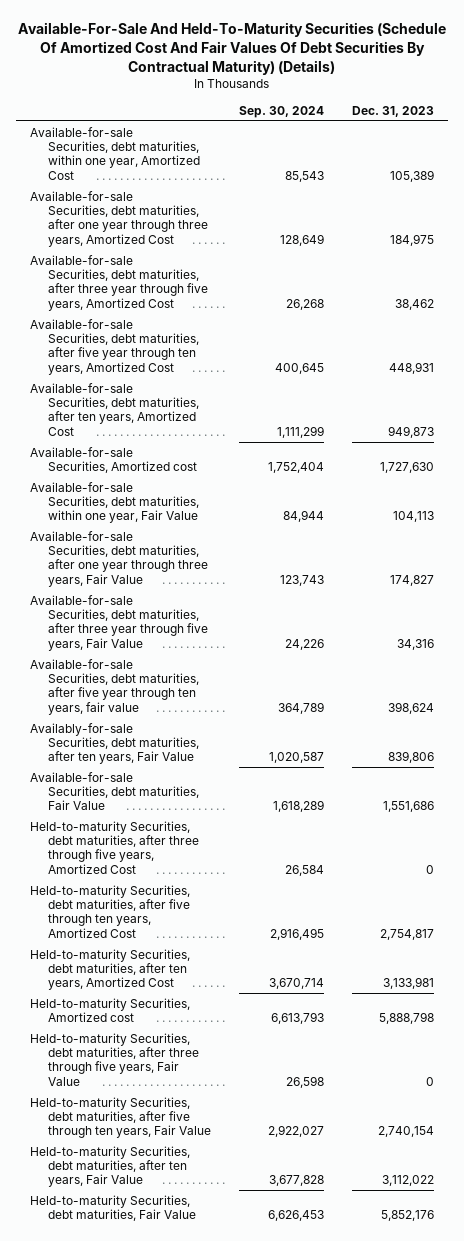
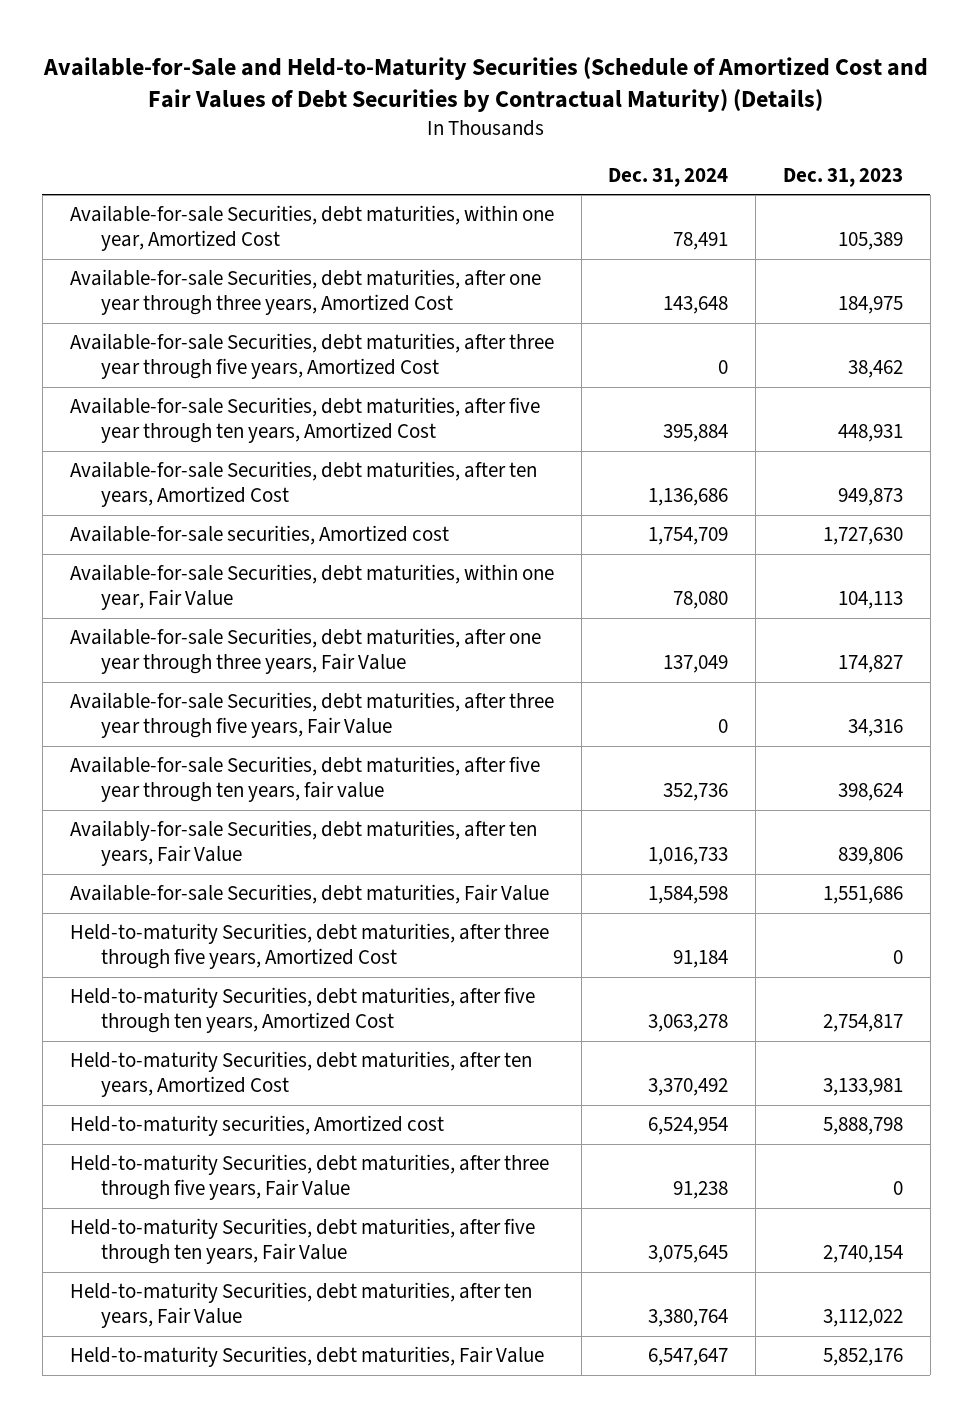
[17,22,446,75] Available-For-Sale And Held-To-Maturity Securities (Schedule Of Amortized Cost And Fair Values Of Debt Securities By Contractual Maturity) (Details) -> [43,56,929,112] Available-for-Sale and Held-to-Maturity Securities (Schedule of Amortized Cost and Fair Values of Debt Securities by Contractual Maturity) (Details)
[238,105,324,118] Sep. 30, 2024 -> none
none -> [608,167,729,187] Dec. 31, 2024
[29,446,197,474] Available-for-sale Securities, Amortized cost -> [69,525,449,546] Available-for-sale securities, Amortized cost
[29,997,190,1023] Held-to-maturity Securities, Amortized cost -> [69,1115,444,1137] Held-to-maturity securities, Amortized cost

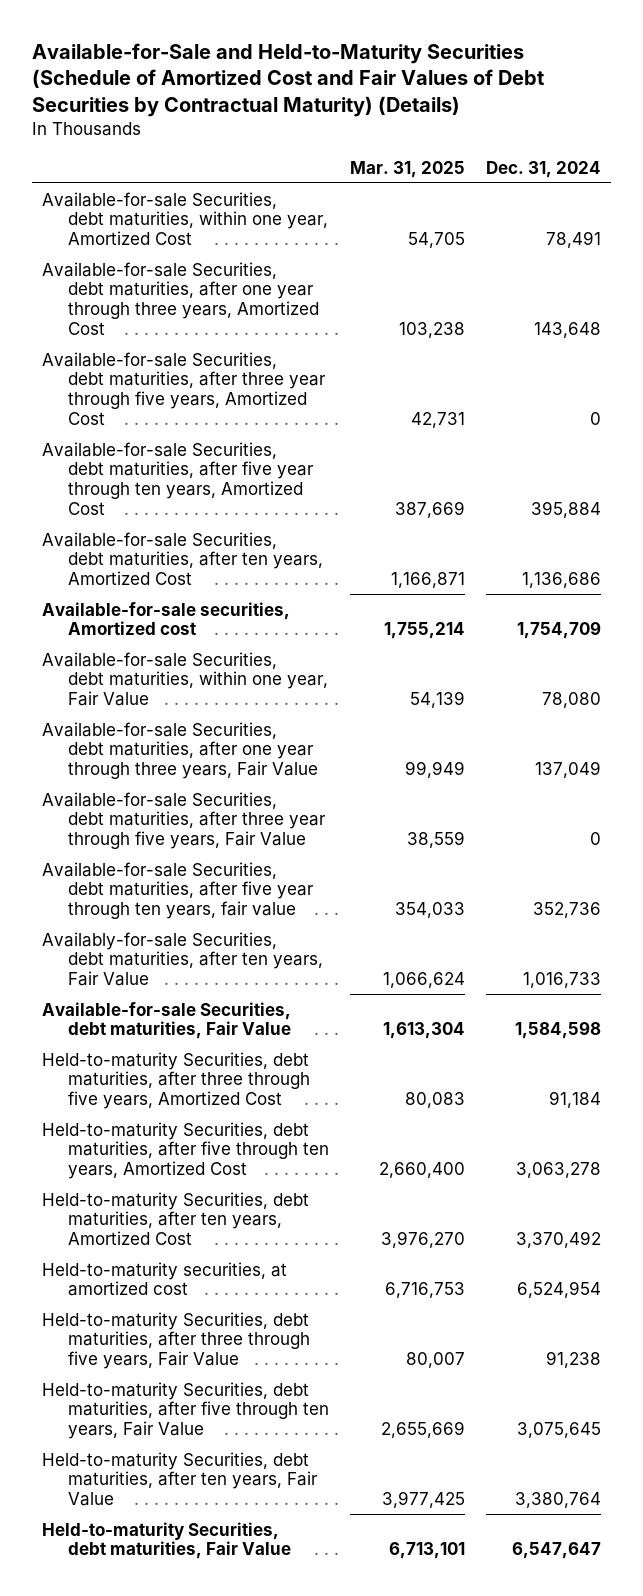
[782,167,903,187] Dec. 31, 2023 -> none
none -> [349,161,465,179] Mar. 31, 2025
[69,1115,444,1137] Held-to-maturity securities, Amortized cost -> [42,1261,288,1297] Held-to-maturity securities, at amortized cost

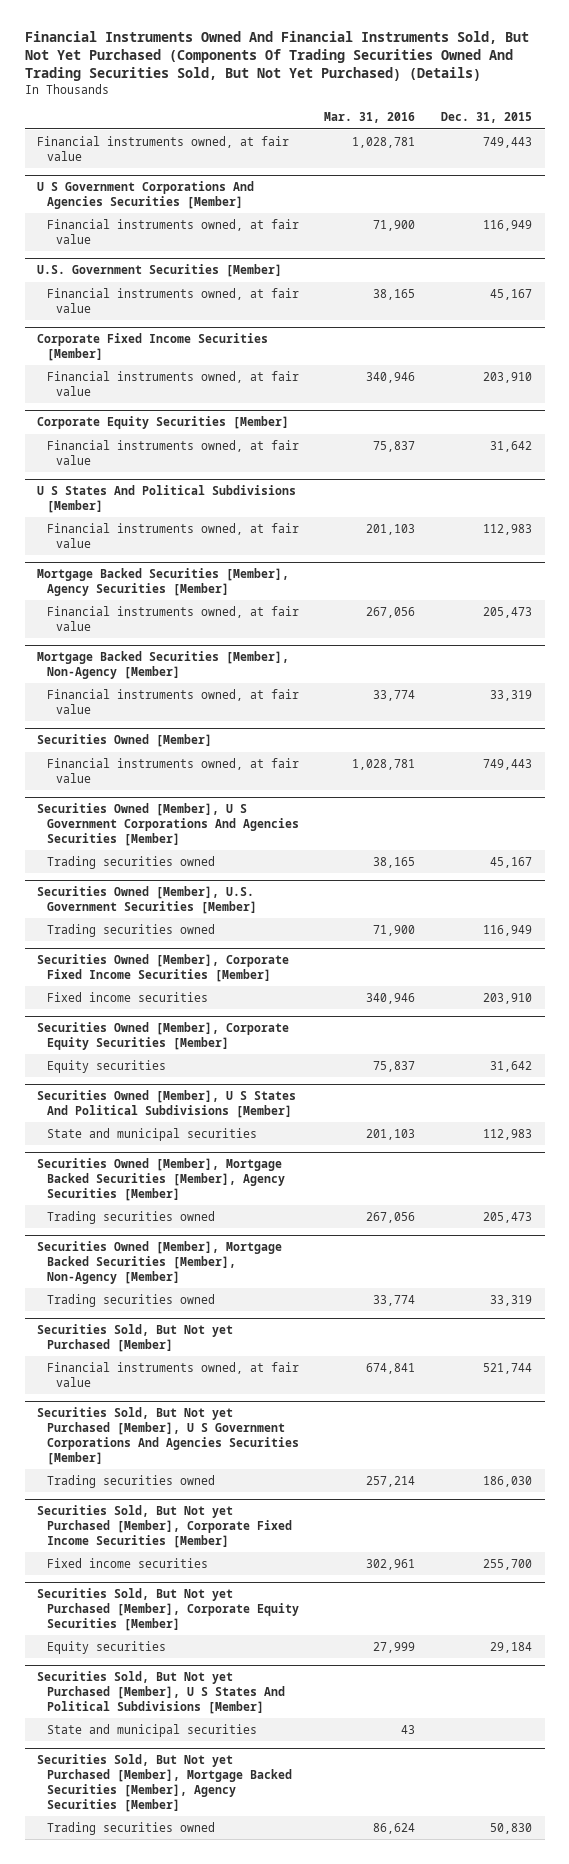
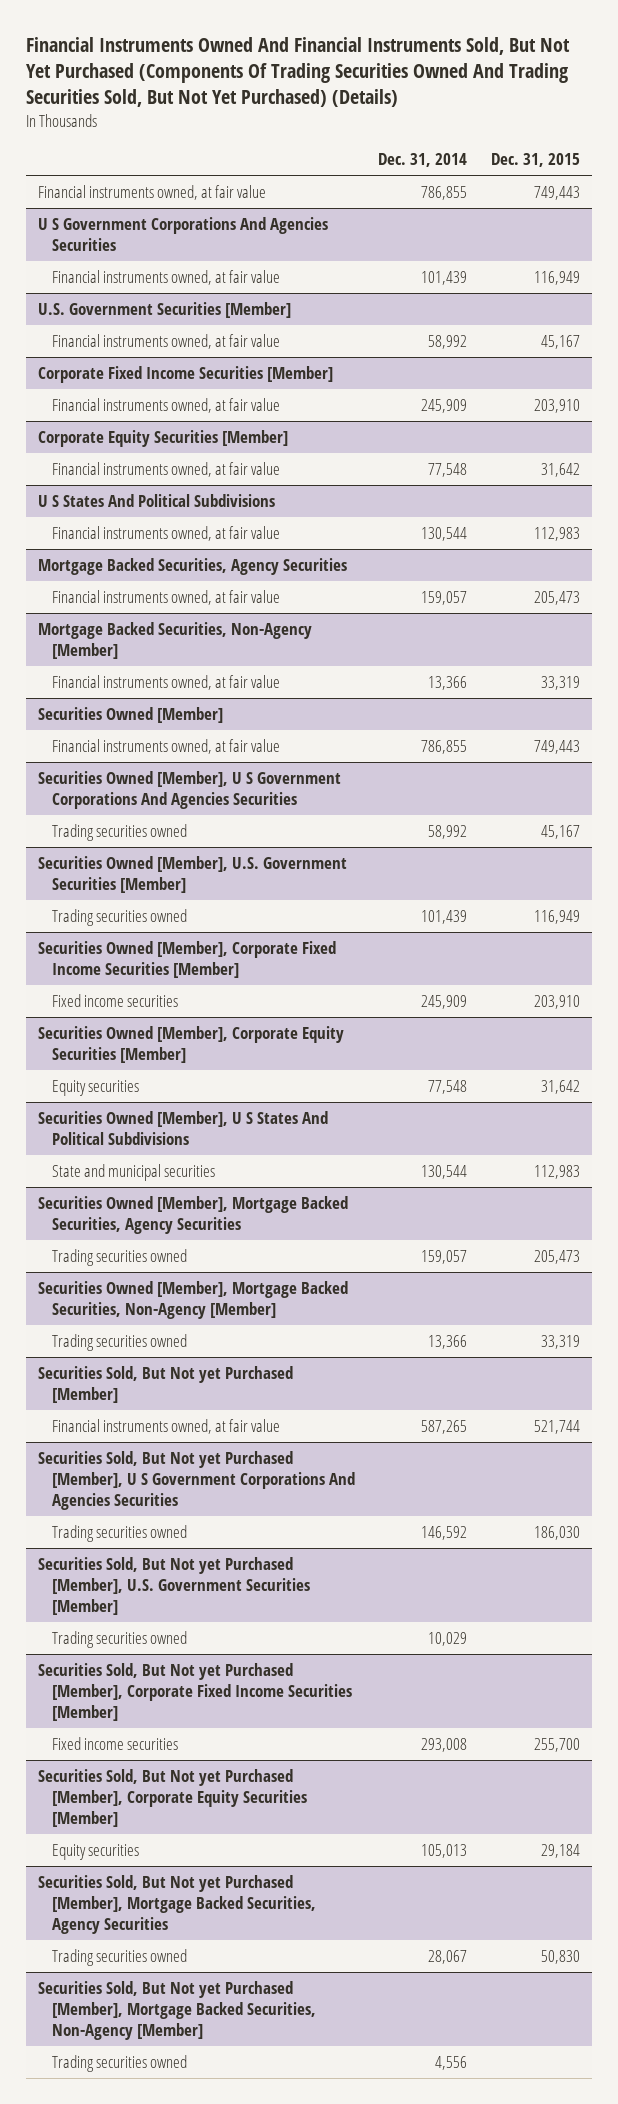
[324,112,416,124] Mar. 31, 2016 -> none
none -> [378,153,468,168] Dec. 31, 2014
[37,181,255,209] U S Government Corporations And Agencies Securities [Member] -> [38,216,329,251] U S Government Corporations And Agencies Securities
[37,485,297,513] U S States And Political Subdivisions [Member] -> [38,493,276,507] U S States And Political Subdivisions
[37,568,290,596] Mortgage Backed Securities [Member], Agency Securities [Member] -> [38,557,348,575] Mortgage Backed Securities, Agency Securities
[37,651,290,679] Mortgage Backed Securities [Member], Non-Agency [Member] -> [38,621,313,659] Mortgage Backed Securities, Non-Agency [Member]
[37,803,299,846] Securities Owned [Member], U S Government Corporations And Agencies Securities [Member] -> [38,770,342,809] Securities Owned [Member], U S Government Corporations And Agencies Securities
[37,1090,297,1118] Securities Owned [Member], U S States And Political Subdivisions [Member] -> [38,1110,329,1145] Securities Owned [Member], U S States And Political Subdivisions
[37,1158,285,1201] Securities Owned [Member], Mortgage Backed Securities [Member], Agency Securities [Member] -> [38,1195,349,1234] Securities Owned [Member], Mortgage Backed Securities, Agency Securities
[37,1241,283,1284] Securities Owned [Member], Mortgage Backed Securities [Member], Non-Agency [Member] -> [38,1280,349,1319] Securities Owned [Member], Mortgage Backed Securities, Non-Agency [Member]
[37,1407,299,1465] Securities Sold, But Not yet Purchased [Member], U S Government Corporations And Agencies Securities [Member] -> [38,1450,355,1510] Securities Sold, But Not yet Purchased [Member], U S Government Corporations And Agencies Securities
none -> [38,1556,310,1615] Securities Sold, But Not yet Purchased [Member], U.S. Government Securities [Member]
none -> [51,1630,187,1648] Trading securities owned
[37,1671,285,1714] Securities Sold, But Not yet Purchased [Member], U S States And Political Subdivisions [Member] -> none
[46,1723,257,1737] State and municipal securities -> none
[37,1754,292,1812] Securities Sold, But Not yet Purchased [Member], Mortgage Backed Securities [Member], Agency Securities [Member] -> [38,1874,316,1934] Securities Sold, But Not yet Purchased [Member], Mortgage Backed Securities, Agency Securities
none -> [38,1980,316,2040] Securities Sold, But Not yet Purchased [Member], Mortgage Backed Securities, Non-Agency [Member]
none -> [51,2054,187,2072] Trading securities owned

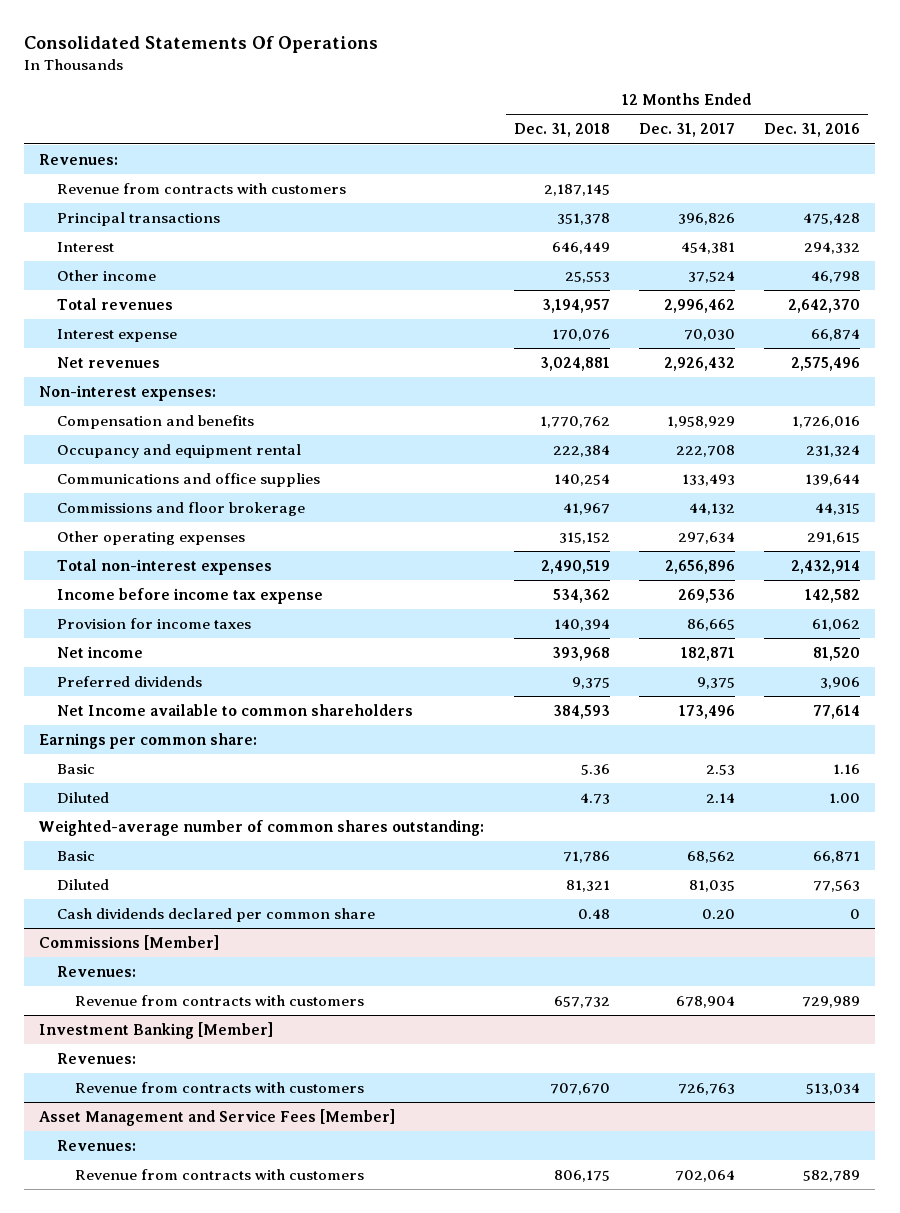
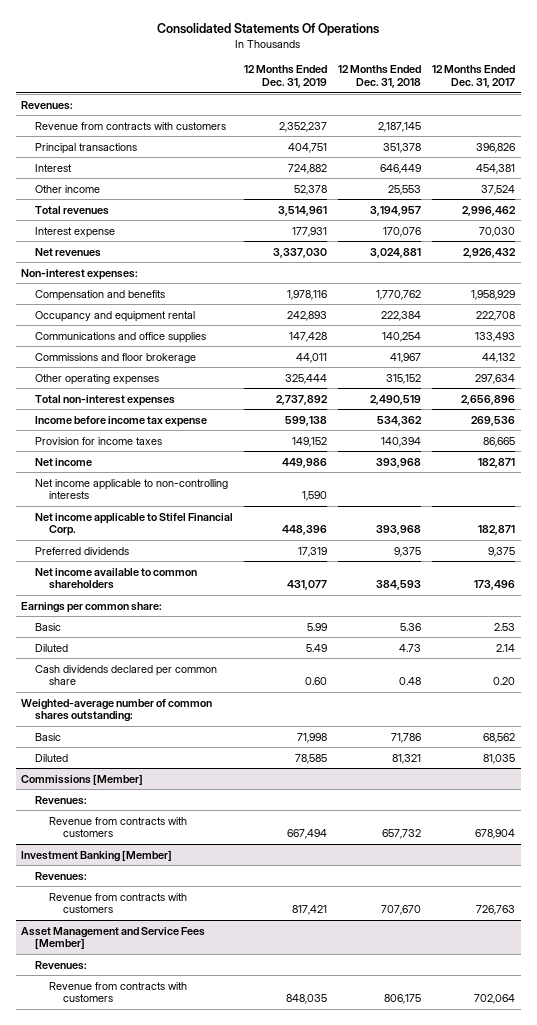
[764,123,861,138] Dec. 31, 2016 -> none
none -> [244,65,328,89] 12 Months Ended Dec. 31, 2019
none -> [35,478,229,500] Net income applicable to non-controlling interests
none -> [35,512,234,537] Net income applicable to Stifel Financial Corp.
[57,703,414,716] Net Income available to common shareholders -> [35,567,198,590] Net income available to common shareholders
[57,907,376,922] Cash dividends declared per common share -> [35,664,218,686] Cash dividends declared per common share

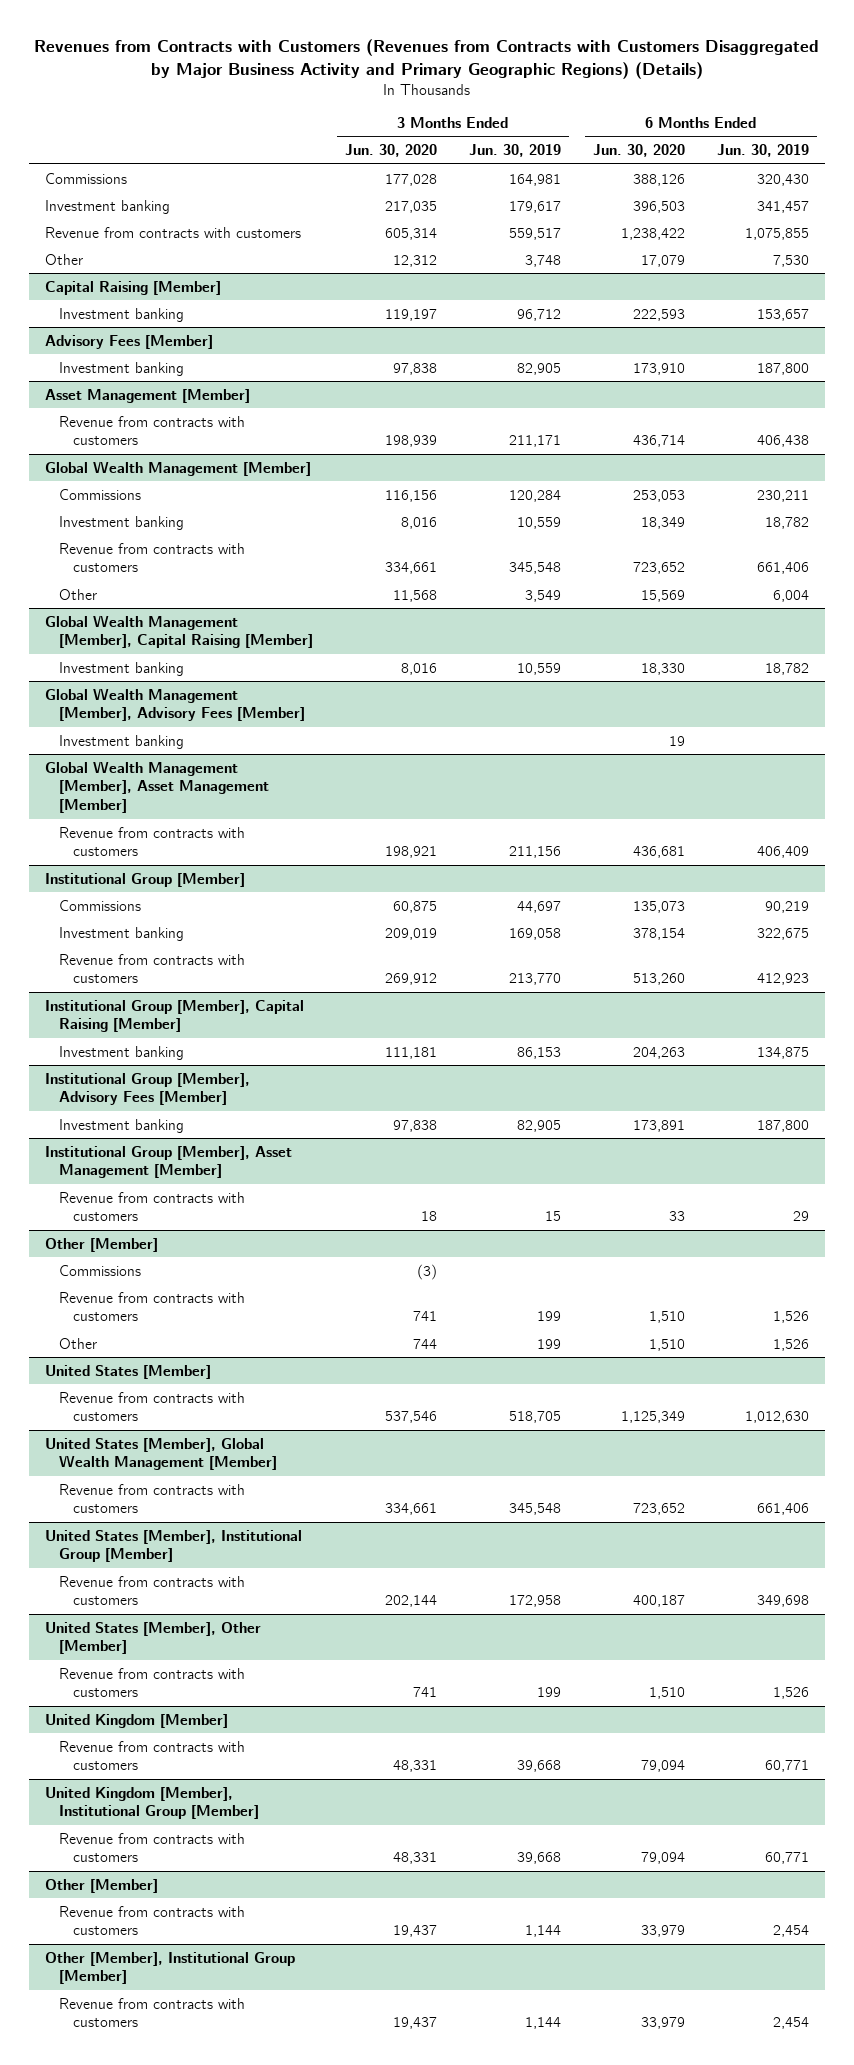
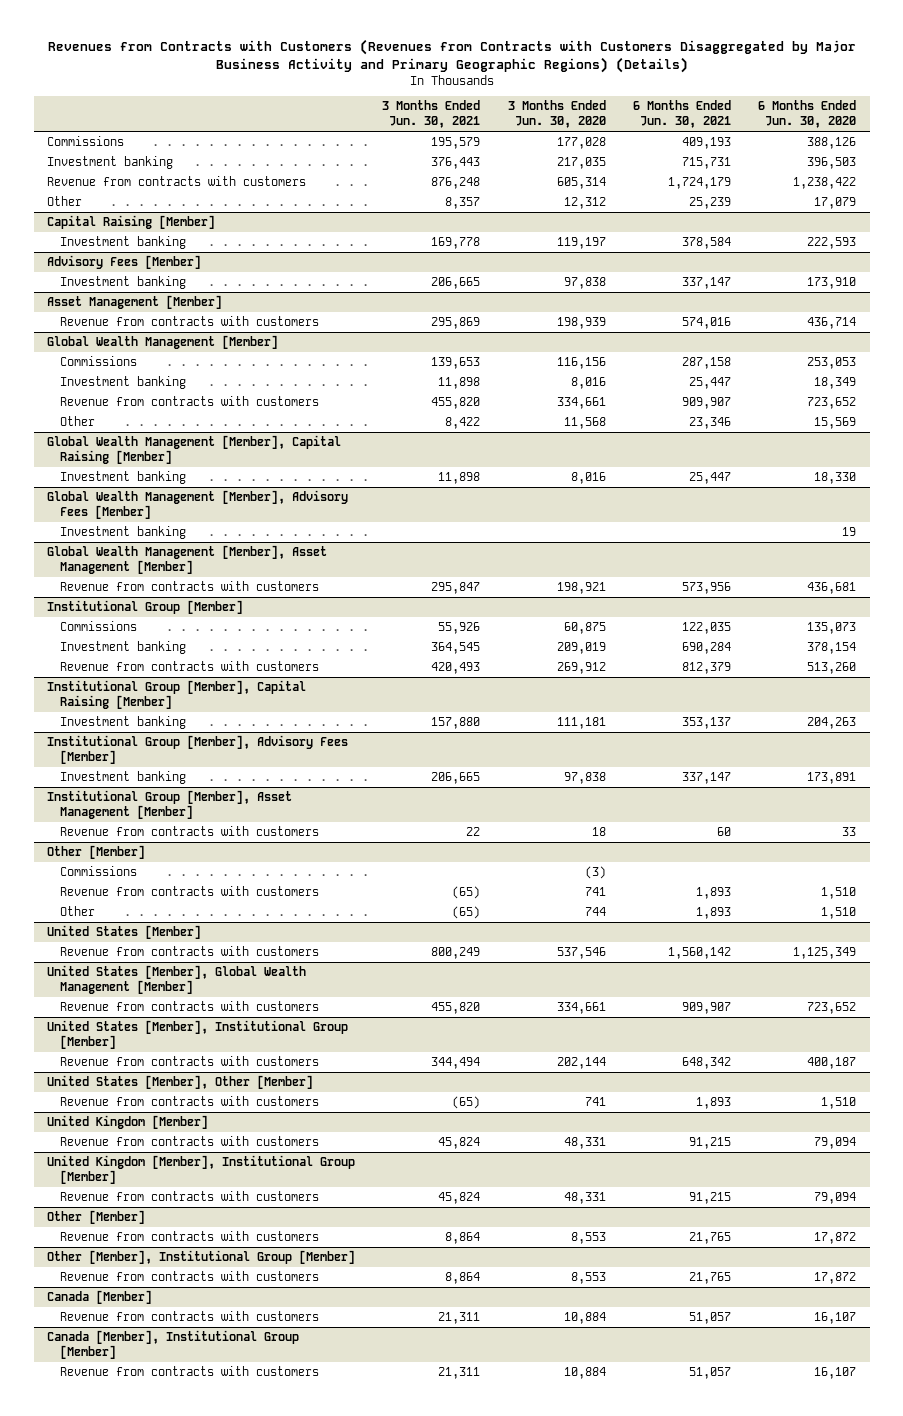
[468,144,561,158] Jun. 30, 2019 -> none
[716,144,809,158] Jun. 30, 2019 -> none
none -> [382,100,481,129] 3 Months Ended Jun. 30, 2021
none -> [632,100,731,129] 6 Months Ended Jun. 30, 2021
[393,1925,438,1938] 19,437 -> [570,1232,606,1245] 8,553
[640,1925,685,1938] 33,979 -> [814,1232,857,1245] 17,872
[393,2017,438,2030] 19,437 -> [570,1272,606,1285] 8,553
[640,2017,685,2030] 33,979 -> [814,1272,857,1285] 17,872
none -> [47,1290,153,1305] Canada [Member]
none -> [60,1311,320,1322] Revenue from contracts with customers
none -> [47,1330,300,1359] Canada [Member], Institutional Group [Member]
none -> [60,1366,320,1377] Revenue from contracts with customers

